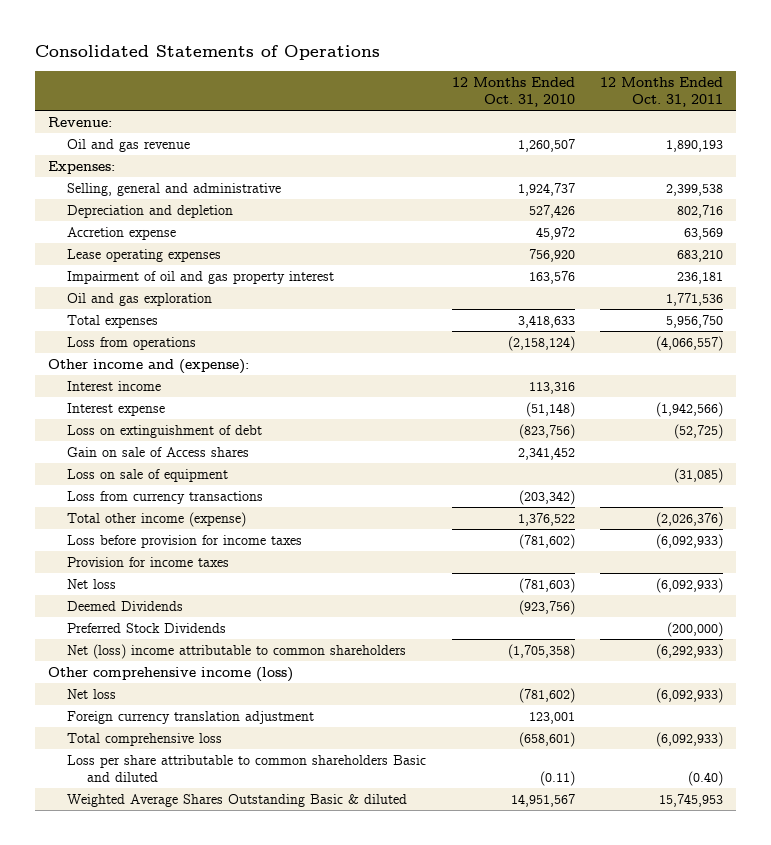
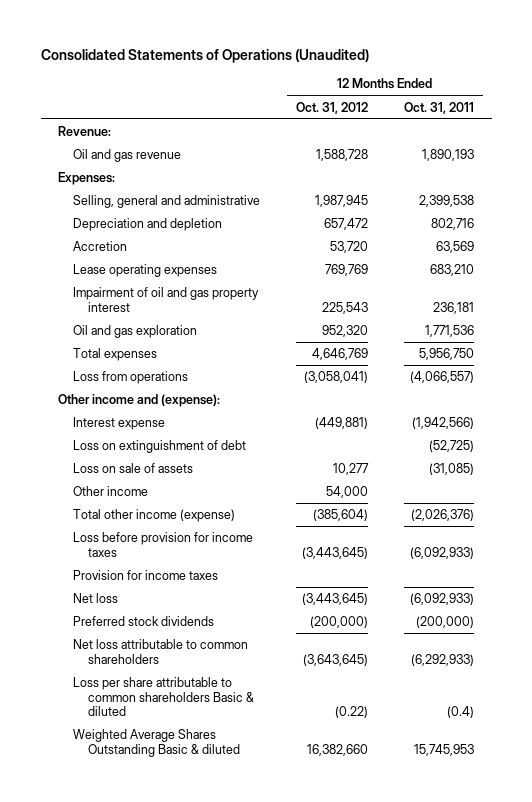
[35,45,381,61] Consolidated Statements of Operations -> [40,48,369,63] Consolidated Statements of Operations (Unaudited)
[451,77,575,108] 12 Months Ended Oct. 31, 2010 -> none
none -> [295,101,368,114] Oct. 31, 2012
[67,226,177,240] Accretion expense -> [73,241,128,252] Accretion
[67,380,162,391] Interest income -> none
[67,446,250,457] Gain on sale of Access shares -> none
[67,490,264,504] Loss from currency transactions -> none
[67,468,229,482] Loss on sale of equipment -> [73,463,194,474] Loss on sale of assets
none -> [73,486,149,497] Other income
[67,600,184,611] Deemed Dividends -> none
[47,666,293,682] Other comprehensive income (loss) -> none
[67,688,117,699] Net loss -> none
[67,710,315,724] Foreign currency translation adjustment -> none
[67,732,223,746] Total comprehensive loss -> none
[67,622,227,633] Preferred Stock Dividends -> [73,616,215,627] Preferred stock dividends
[67,643,407,659] Net (loss) income attributable to common shareholders -> [73,639,249,664] Net loss attributable to common shareholders
[67,754,427,782] Loss per share attributable to common shareholders Basic and diluted -> [73,677,254,717] Loss per share attributable to common shareholders Basic & diluted
[687,770,723,786] (0.40) -> [446,706,474,719] (0.4)

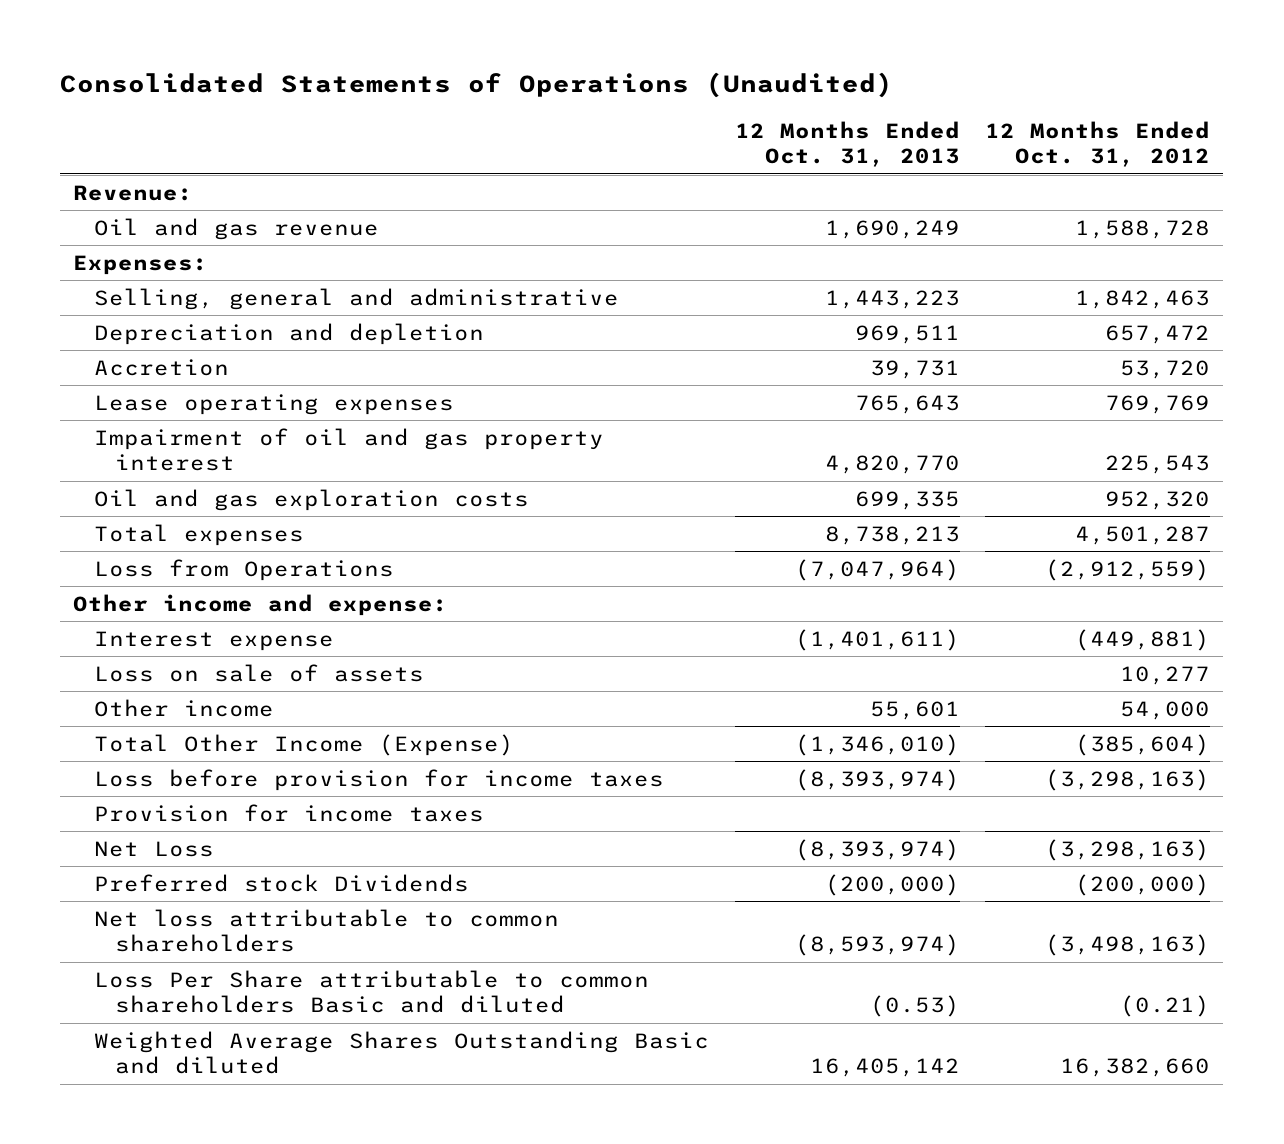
[403,101,474,114] Oct. 31, 2011 -> none
none -> [734,120,960,168] 12 Months Ended Oct. 31, 2013
[314,195,368,208] 1,987,945 -> [1075,289,1211,309] 1,842,463
[73,325,198,339] Oil and gas exploration -> [94,488,530,511] Oil and gas exploration costs
[311,348,368,361] 4,646,769 -> [1075,525,1211,545] 4,501,287
[73,371,189,385] Loss from operations -> [94,558,395,581] Loss from Operations
[303,371,368,384] (3,058,041) -> [1045,558,1211,581] (2,912,559)
[58,394,221,408] Other income and (expense): -> [73,593,449,616] Other income and expense:
[73,440,247,454] Loss on extinguishment of debt -> none
[73,509,236,523] Total other income (expense) -> [94,733,515,756] Total Other Income (Expense)
[301,546,368,559] (3,443,645) -> [1045,768,1211,791] (3,298,163)
[73,593,119,604] Net loss -> [94,840,215,857] Net Loss
[301,593,368,606] (3,443,645) -> [1045,838,1211,861] (3,298,163)
[73,616,215,627] Preferred stock dividends -> [94,873,470,892] Preferred stock Dividends
[302,653,368,666] (3,643,645) -> [1045,934,1211,957] (3,498,163)
[73,677,254,717] Loss per share attributable to common shareholders Basic & diluted -> [94,969,650,1014] Loss Per Share attributable to common shareholders Basic and diluted
[334,706,368,719] (0.22) -> [1120,995,1211,1018] (0.21)
[73,729,240,757] Weighted Average Shares Outstanding Basic & diluted -> [94,1030,710,1075] Weighted Average Shares Outstanding Basic and diluted

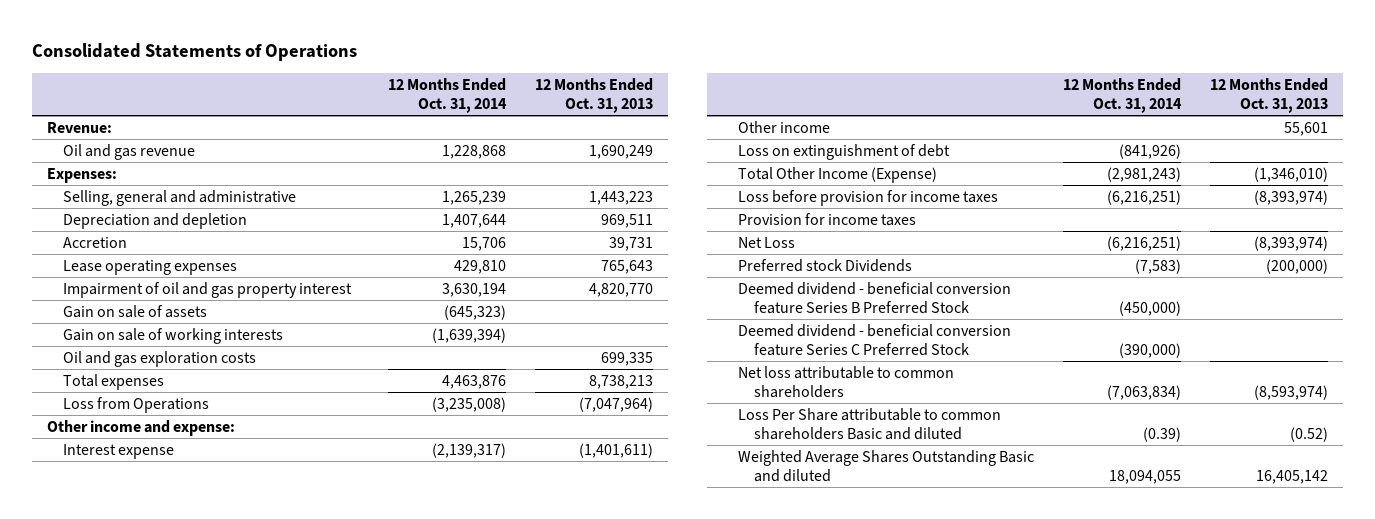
[60,72,894,99] Consolidated Statements of Operations (Unaudited) -> [32,42,358,61] Consolidated Statements of Operations
[985,120,1211,168] 12 Months Ended Oct. 31, 2012 -> none
none -> [387,77,507,113] 12 Months Ended Oct. 31, 2014
none -> [62,304,207,318] Gain on sale of assets
none -> [62,327,283,344] Gain on sale of working interests
[94,663,425,682] Loss on sale of assets -> none
none -> [738,143,951,160] Loss on extinguishment of debt
none -> [738,281,1012,315] Deemed dividend - beneficial conversion feature Series B Preferred Stock
none -> [738,323,1012,357] Deemed dividend - beneficial conversion feature Series C Preferred Stock
[869,995,960,1018] (0.53) -> [1290,427,1329,443] (0.52)

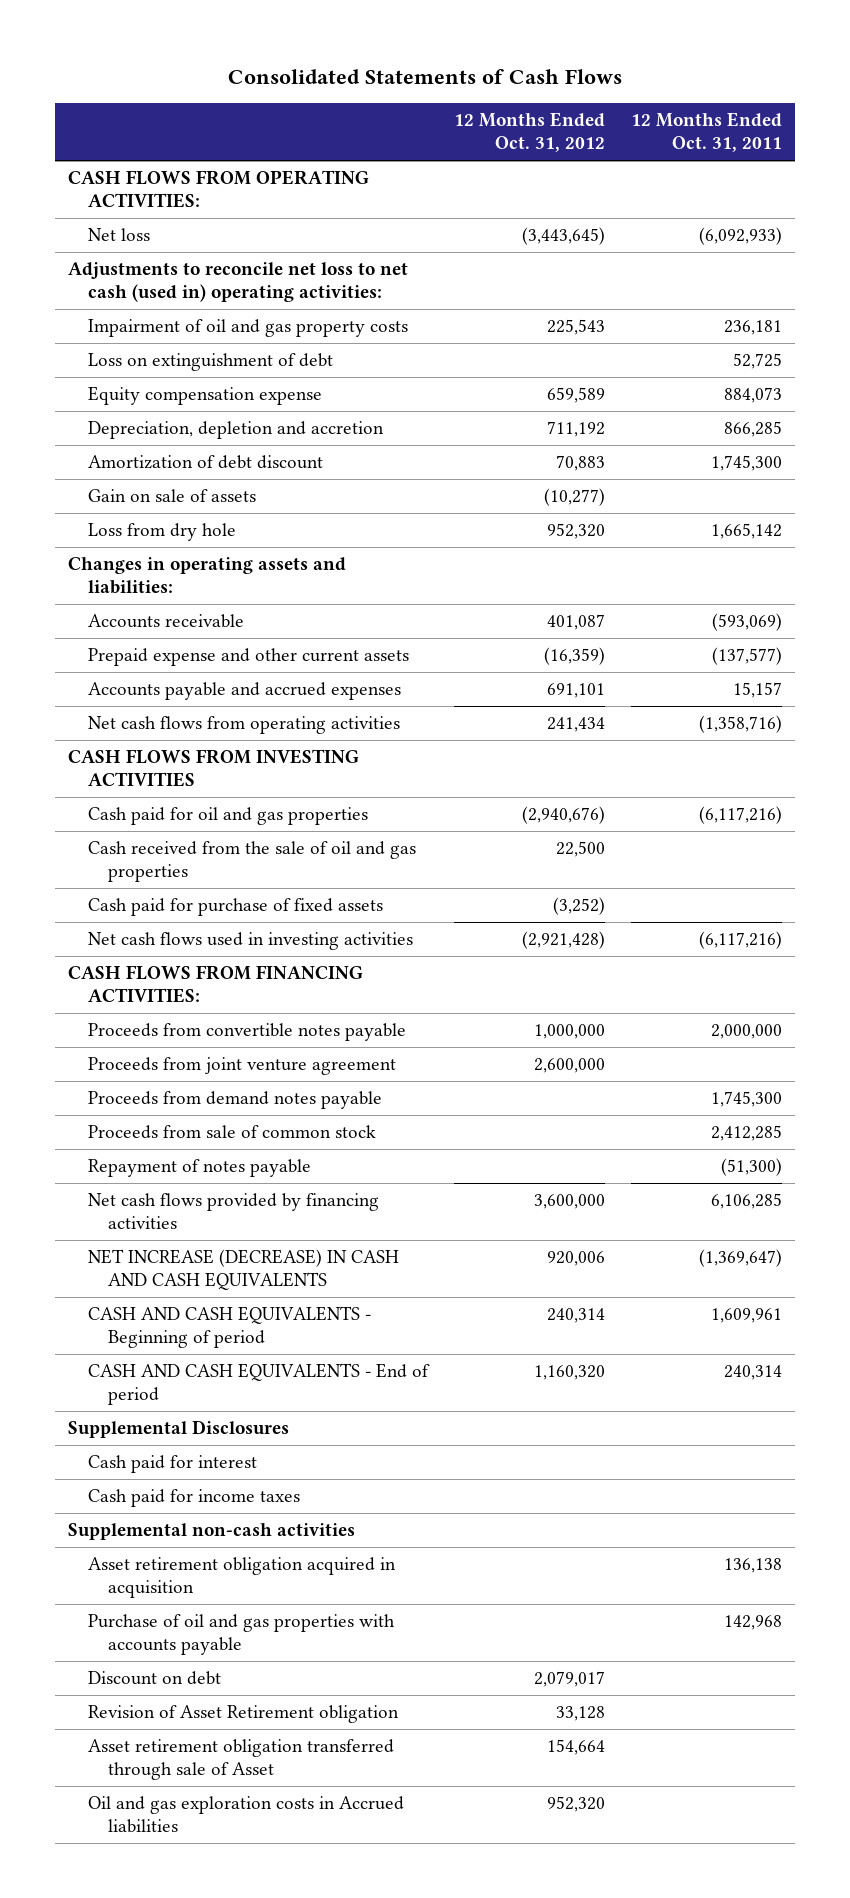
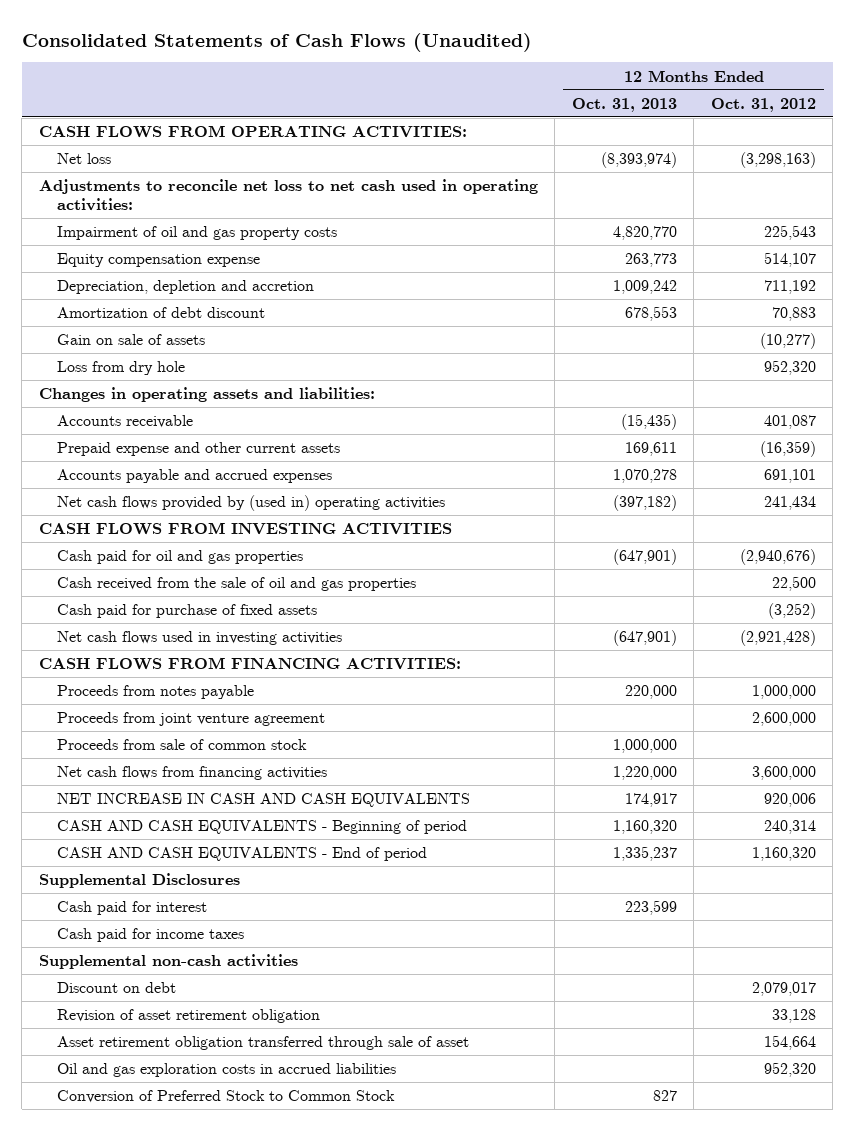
[227,69,622,85] Consolidated Statements of Cash Flows -> [21,32,532,52] Consolidated Statements of Cash Flows (Unaudited)
[630,112,782,153] 12 Months Ended Oct. 31, 2011 -> none
none -> [571,97,677,112] Oct. 31, 2013
[521,227,605,246] (3,443,645) -> [739,152,816,169] (3,298,163)
[67,262,408,303] Adjustments to reconcile net loss to net cash (used in) operating activities: -> [38,179,538,211] Adjustments to reconcile net loss to net cash used in operating activities:
[87,353,333,372] Loss on extinguishment of debt -> none
[546,387,605,404] 659,589 -> [763,252,816,268] 514,107
[87,716,400,735] Net cash flows from operating activities -> [57,495,446,512] Net cash flows provided by (used in) operating activities
[87,1023,406,1042] Proceeds from convertible notes payable -> [57,685,255,700] Proceeds from notes payable
[87,1091,382,1110] Proceeds from demand notes payable -> none
[87,1159,311,1178] Repayment of notes payable -> none
[87,1193,379,1230] Net cash flows provided by financing activities -> [57,766,328,781] Net cash flows from financing activities
[87,1249,399,1291] NET INCREASE (DECREASE) IN CASH AND CASH EQUIVALENTS -> [57,793,471,808] NET INCREASE IN CASH AND CASH EQUIVALENTS
[87,1557,396,1599] Asset retirement obligation acquired in acquisition -> none
[87,1614,395,1656] Purchase of oil and gas properties with accounts payable -> none
[87,1705,399,1724] Revision of Asset Retirement obligation -> [57,1009,321,1024] Revision of asset retirement obligation
[87,1739,394,1781] Asset retirement obligation transferred through sale of Asset -> [57,1036,470,1051] Asset retirement obligation transferred through sale of asset
[87,1796,404,1834] Oil and gas exploration costs in Accrued liabilities -> [57,1063,397,1078] Oil and gas exploration costs in accrued liabilities
none -> [57,1090,396,1104] Conversion of Preferred Stock to Common Stock

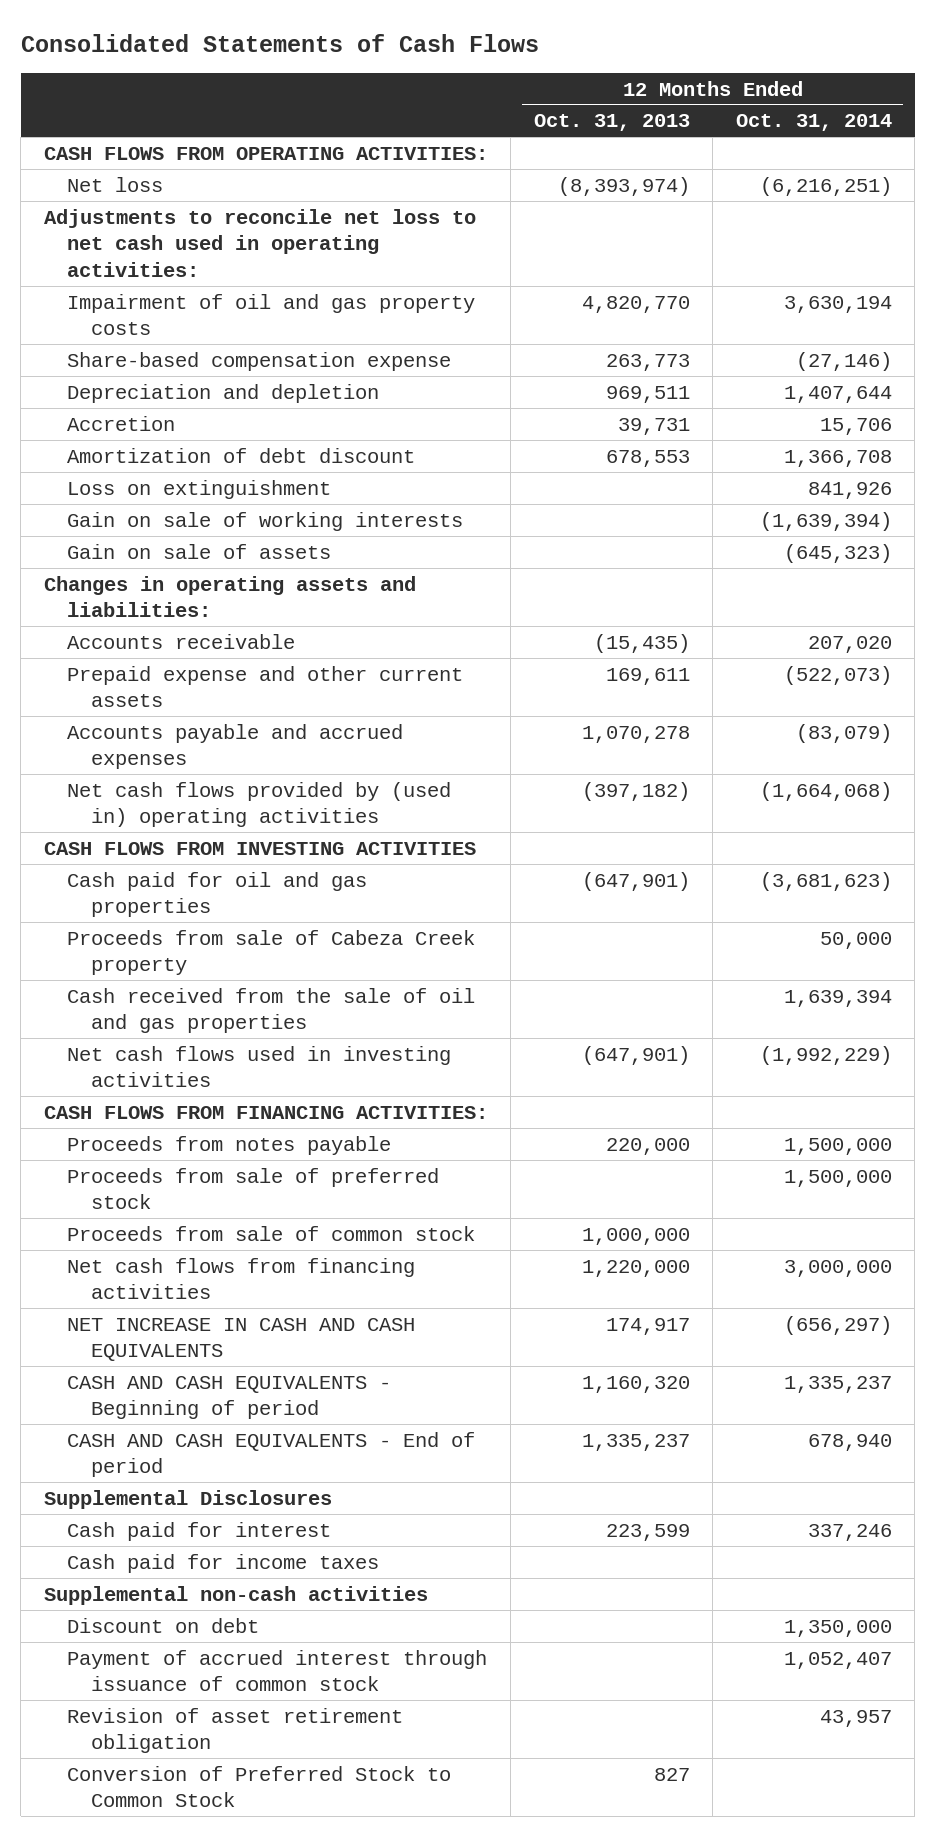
[21,32,532,52] Consolidated Statements of Cash Flows (Unaudited) -> [20,34,539,53] Consolidated Statements of Cash Flows
[710,97,816,112] Oct. 31, 2012 -> none
none -> [735,114,892,132] Oct. 31, 2014
[57,253,261,268] Equity compensation expense -> [67,351,452,371] Share-based compensation expense
[57,280,315,295] Depreciation, depletion and accretion -> [67,383,380,403] Depreciation and depletion
[612,280,677,295] 1,009,242 -> [605,385,690,403] 969,511
none -> [67,415,176,431] Accretion
none -> [67,479,332,499] Loss on extinguishment
none -> [67,511,464,531] Gain on sale of working interests
[57,361,186,376] Loss from dry hole -> none
none -> [67,929,476,976] Proceeds from sale of Cabeza Creek property
[57,604,318,619] Cash paid for purchase of fixed assets -> none
[57,712,326,727] Proceeds from joint venture agreement -> none
none -> [67,1167,440,1210] Proceeds from sale of preferred stock
none -> [67,1649,488,1692] Payment of accrued interest through issuance of common stock
[57,1036,470,1051] Asset retirement obligation transferred through sale of asset -> none
[57,1063,397,1078] Oil and gas exploration costs in accrued liabilities -> none

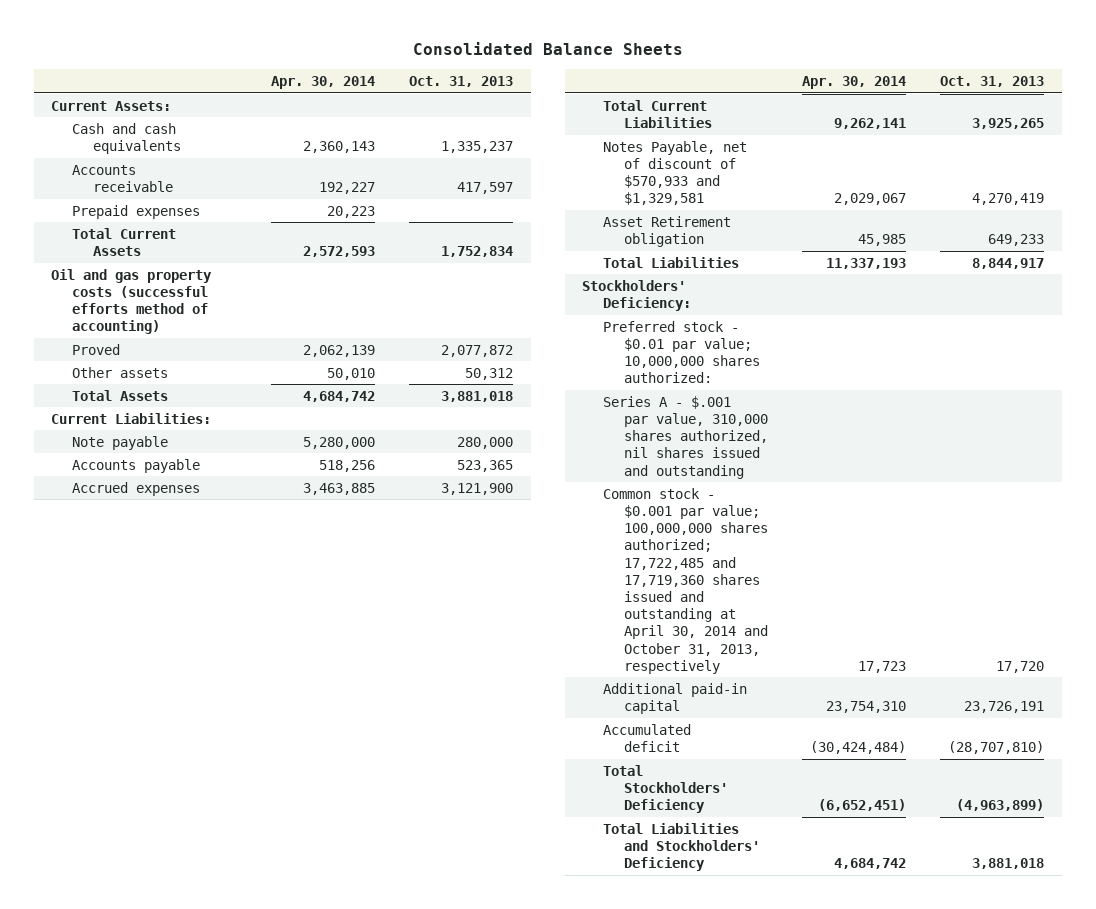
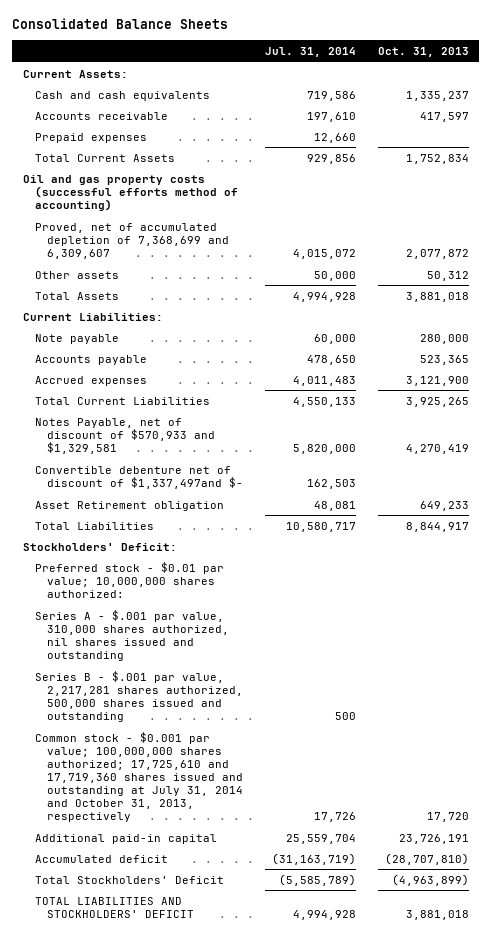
[271,76,376,90] Apr. 30, 2014 -> none
none -> [264,46,356,57] Jul. 31, 2014
[71,343,120,355] Proved -> [34,222,230,259] Proved, net of accumulated depletion of 7,368,699 and 6,309,607
none -> [34,465,244,489] Convertible debenture net of discount of $1,337,497and $-
[582,279,691,311] Stockholders' Deficiency: -> [22,542,177,551] Stockholders' Deficit:
none -> [34,670,244,722] Series B - $.001 par value, 2,217,281 shares authorized, 500,000 shares issued and outstanding
[602,487,768,674] Common stock - $0.001 par value; 100,000,000 shares authorized; 17,722,485 and 17,719,360 shares issued and outstanding at April 30, 2014 and October 31, 2013, respectively -> [34,731,244,823] Common stock - $0.001 par value; 100,000,000 shares authorized; 17,725,610 and 17,719,360 shares issued and outstanding at July 31, 2014 and October 31, 2013, respectively
[602,764,728,814] Total Stockholders' Deficiency -> [34,875,224,884] Total Stockholders' Deficit
[602,822,760,872] Total Liabilities and Stockholders' Deficiency -> [34,896,195,918] TOTAL LIABILITIES AND STOCKHOLDERS' DEFICIT

